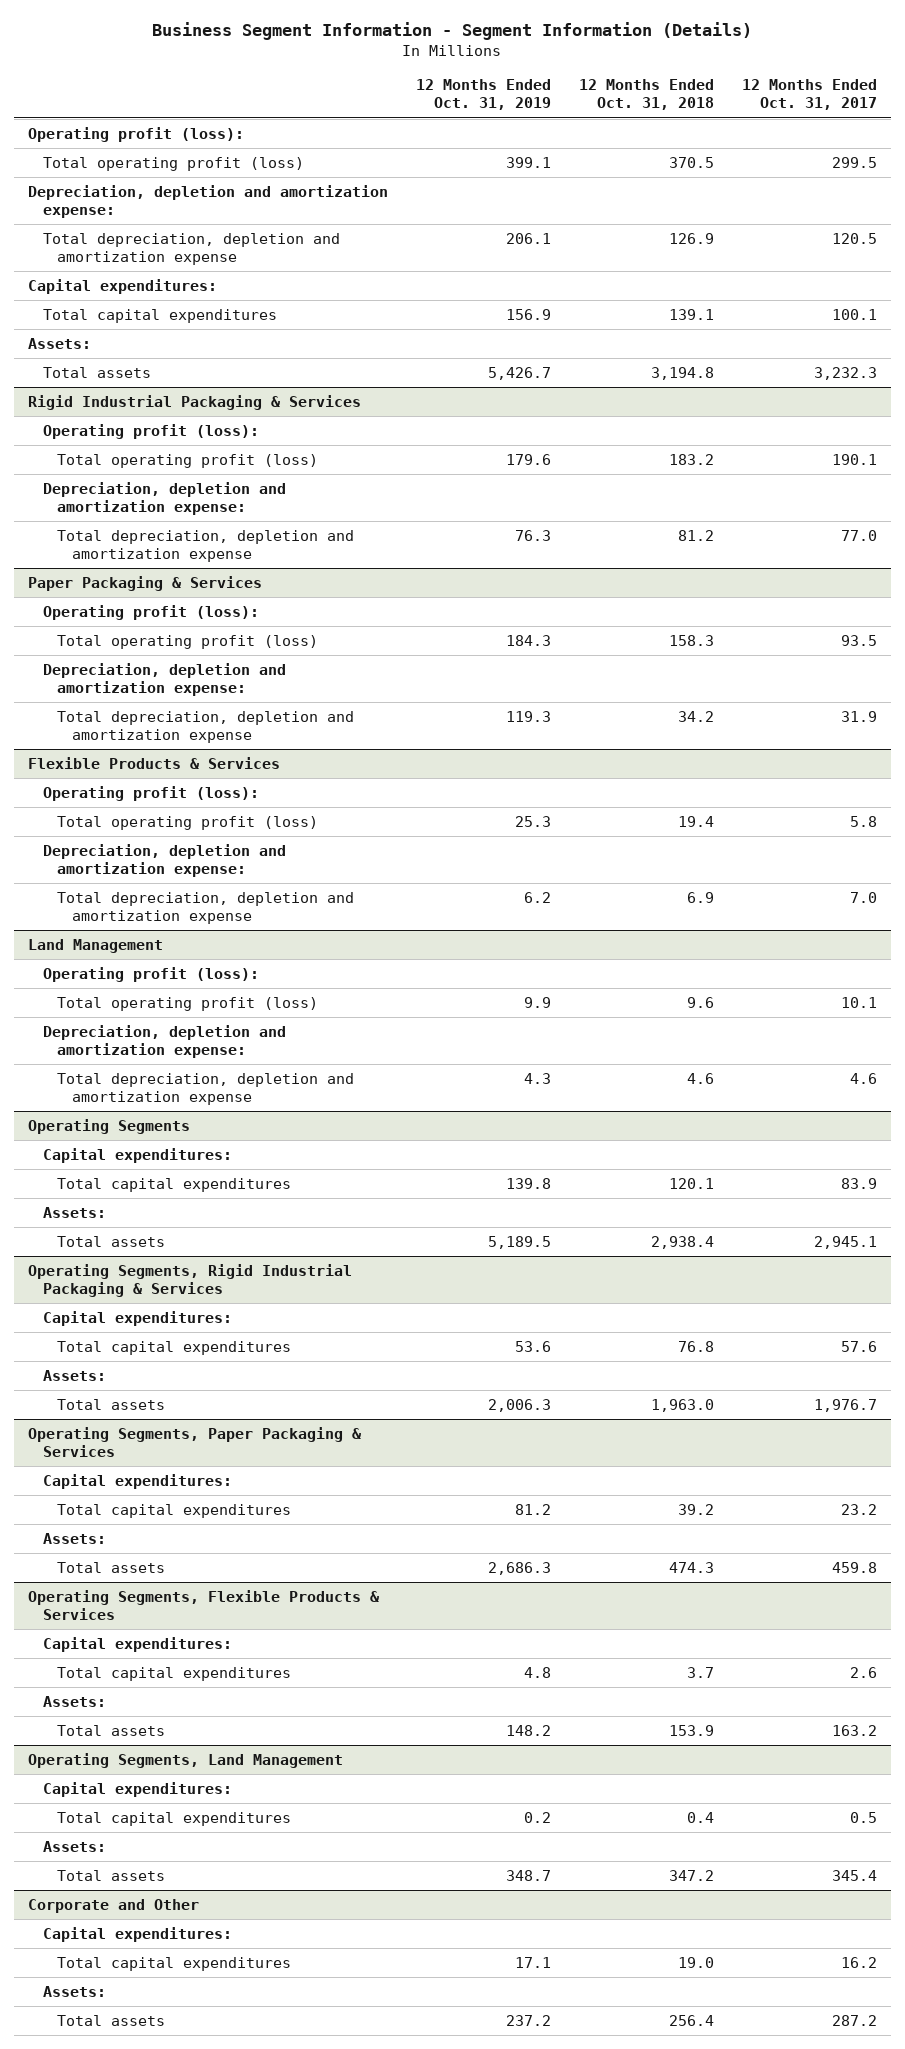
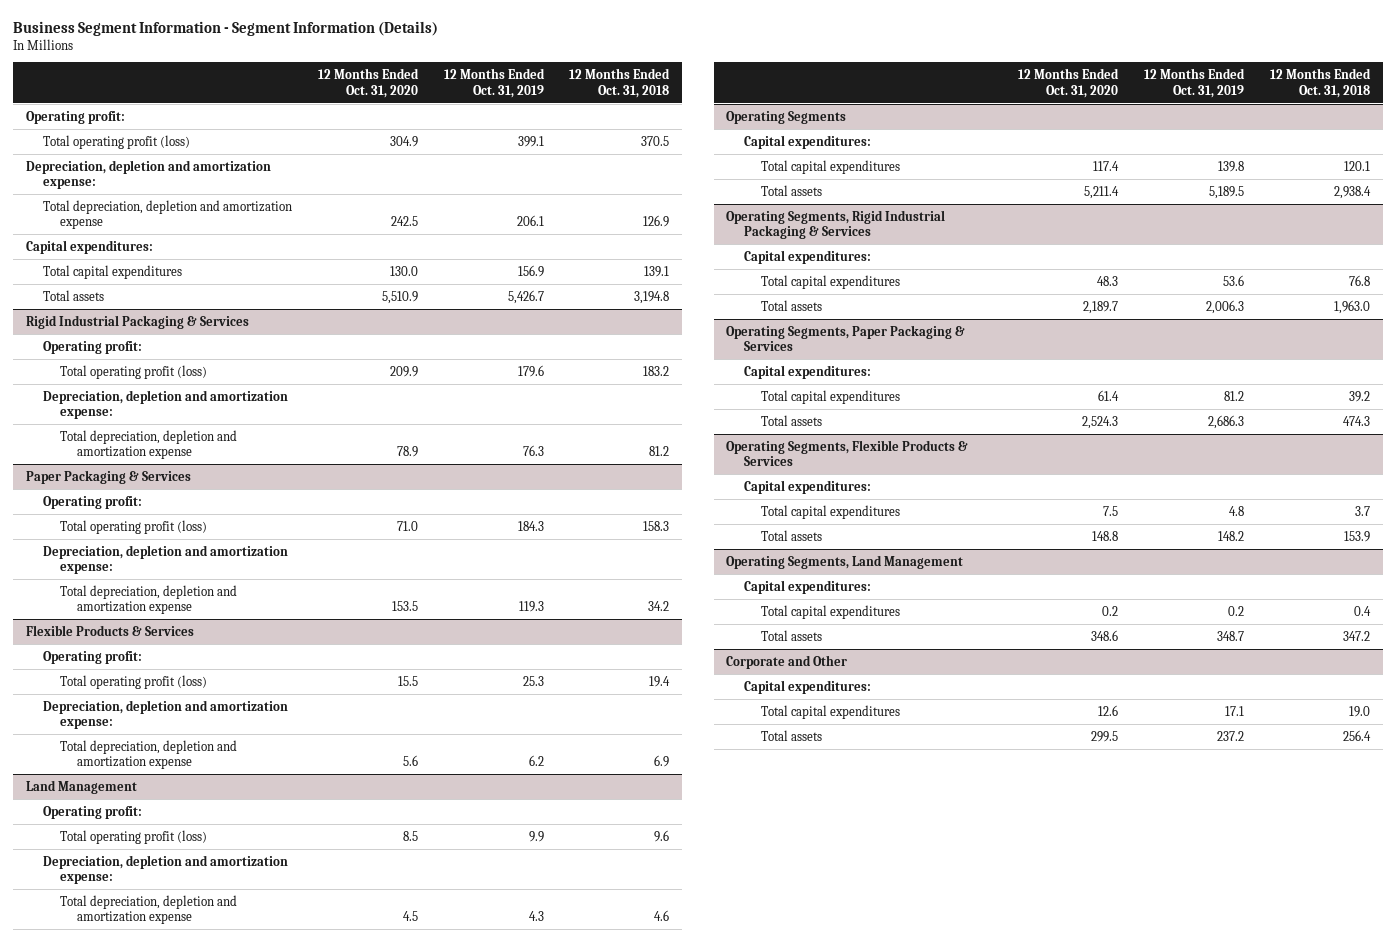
[741,79,877,111] 12 Months Ended Oct. 31, 2017 -> none
none -> [317,68,419,98] 12 Months Ended Oct. 31, 2020
[27,126,244,142] Operating profit (loss): -> [25,110,125,124] Operating profit:
[27,337,91,349] Assets: -> none
[42,423,259,439] Operating profit (loss): -> [43,340,143,354] Operating profit:
[42,604,259,620] Operating profit (loss): -> [43,495,143,509] Operating profit:
[42,785,259,801] Operating profit (loss): -> [43,650,143,664] Operating profit:
[42,966,259,982] Operating profit (loss): -> [43,805,143,819] Operating profit:
[42,1206,106,1218] Assets: -> none
[42,1369,106,1381] Assets: -> none
[42,1532,106,1544] Assets: -> none
[42,1695,106,1707] Assets: -> none
[42,1840,106,1852] Assets: -> none
[42,1985,106,1997] Assets: -> none

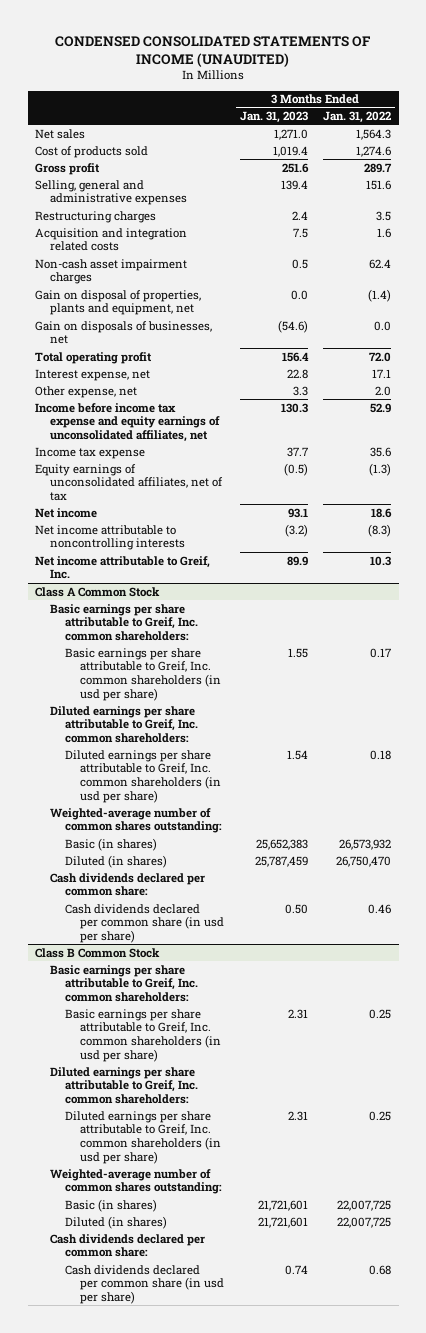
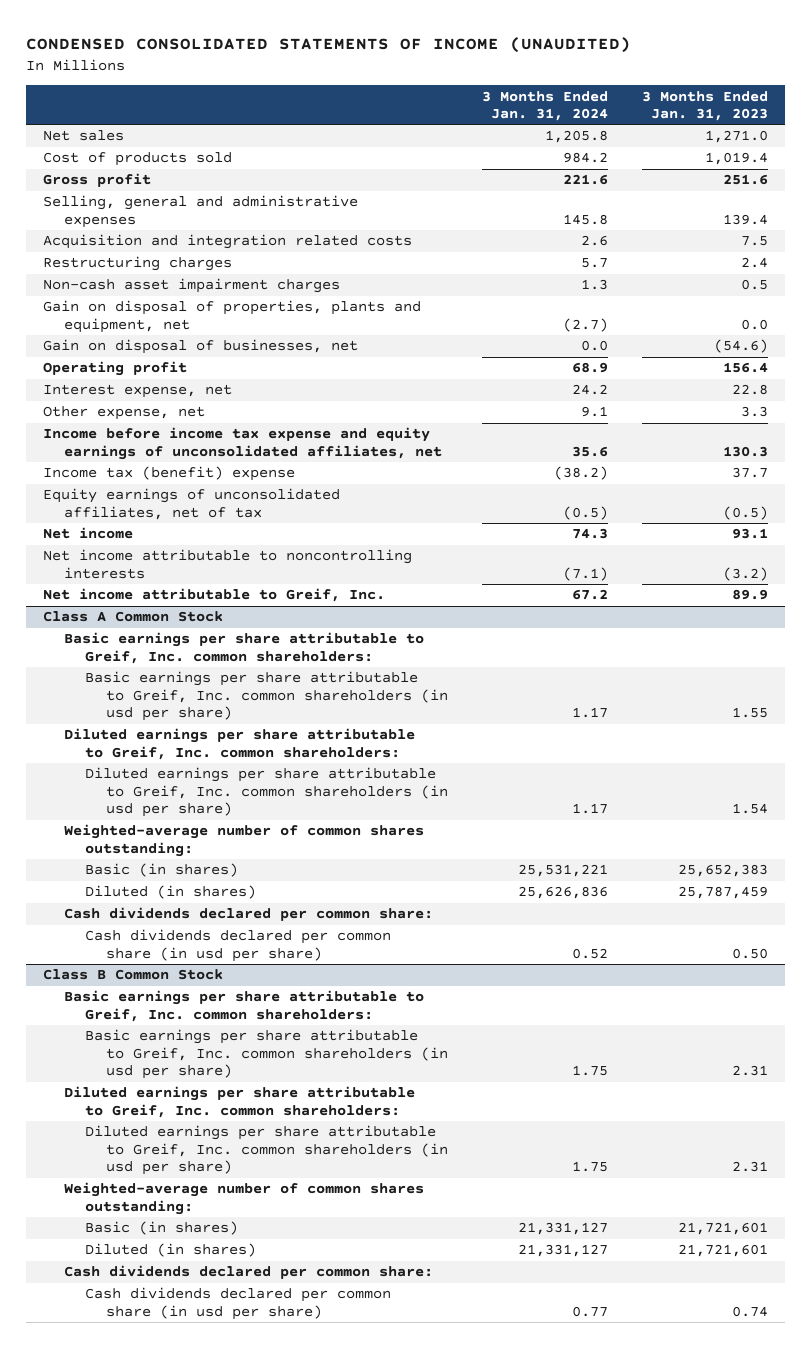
[323,111,392,124] Jan. 31, 2022 -> none
none -> [481,90,608,122] 3 Months Ended Jan. 31, 2024
[35,210,157,223] Restructuring charges -> [42,256,232,272] Restructuring charges
[35,320,213,345] Gain on disposals of businesses, net -> [42,339,358,355] Gain on disposal of businesses, net
[35,351,153,364] Total operating profit -> [42,361,187,377] Operating profit
[35,446,146,459] Income tax expense -> [42,466,295,482] Income tax (benefit) expense

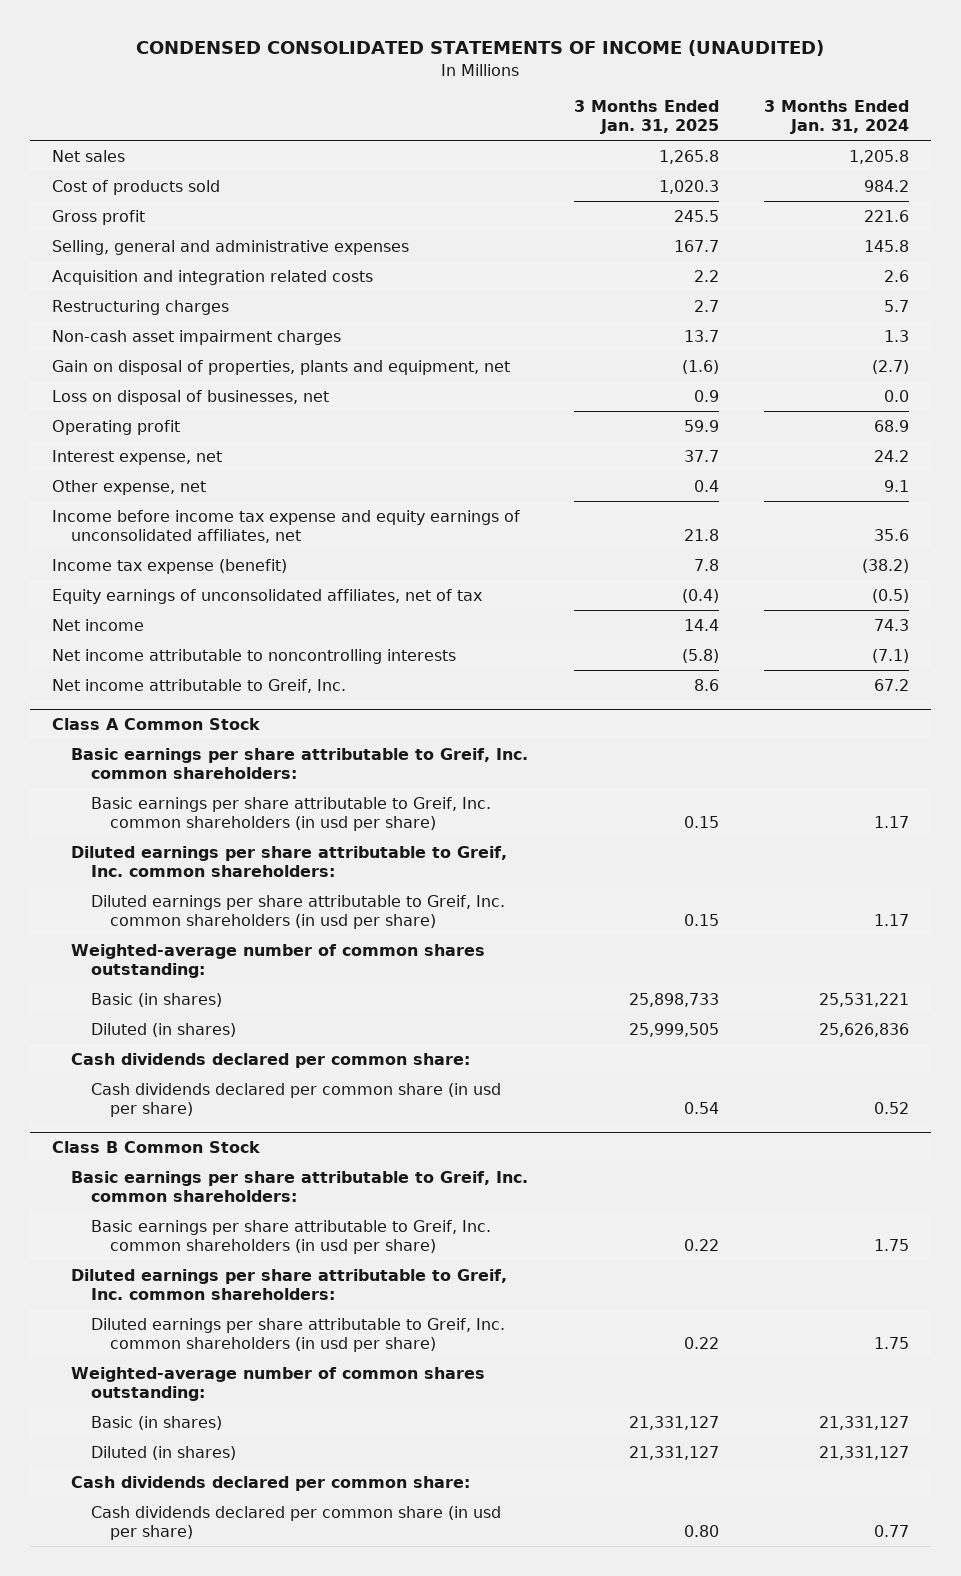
[641,90,768,122] 3 Months Ended Jan. 31, 2023 -> none
none -> [573,100,719,135] 3 Months Ended Jan. 31, 2025
[42,339,358,355] Gain on disposal of businesses, net -> [52,389,330,405] Loss on disposal of businesses, net
[42,466,295,482] Income tax (benefit) expense -> [52,558,288,574] Income tax expense (benefit)

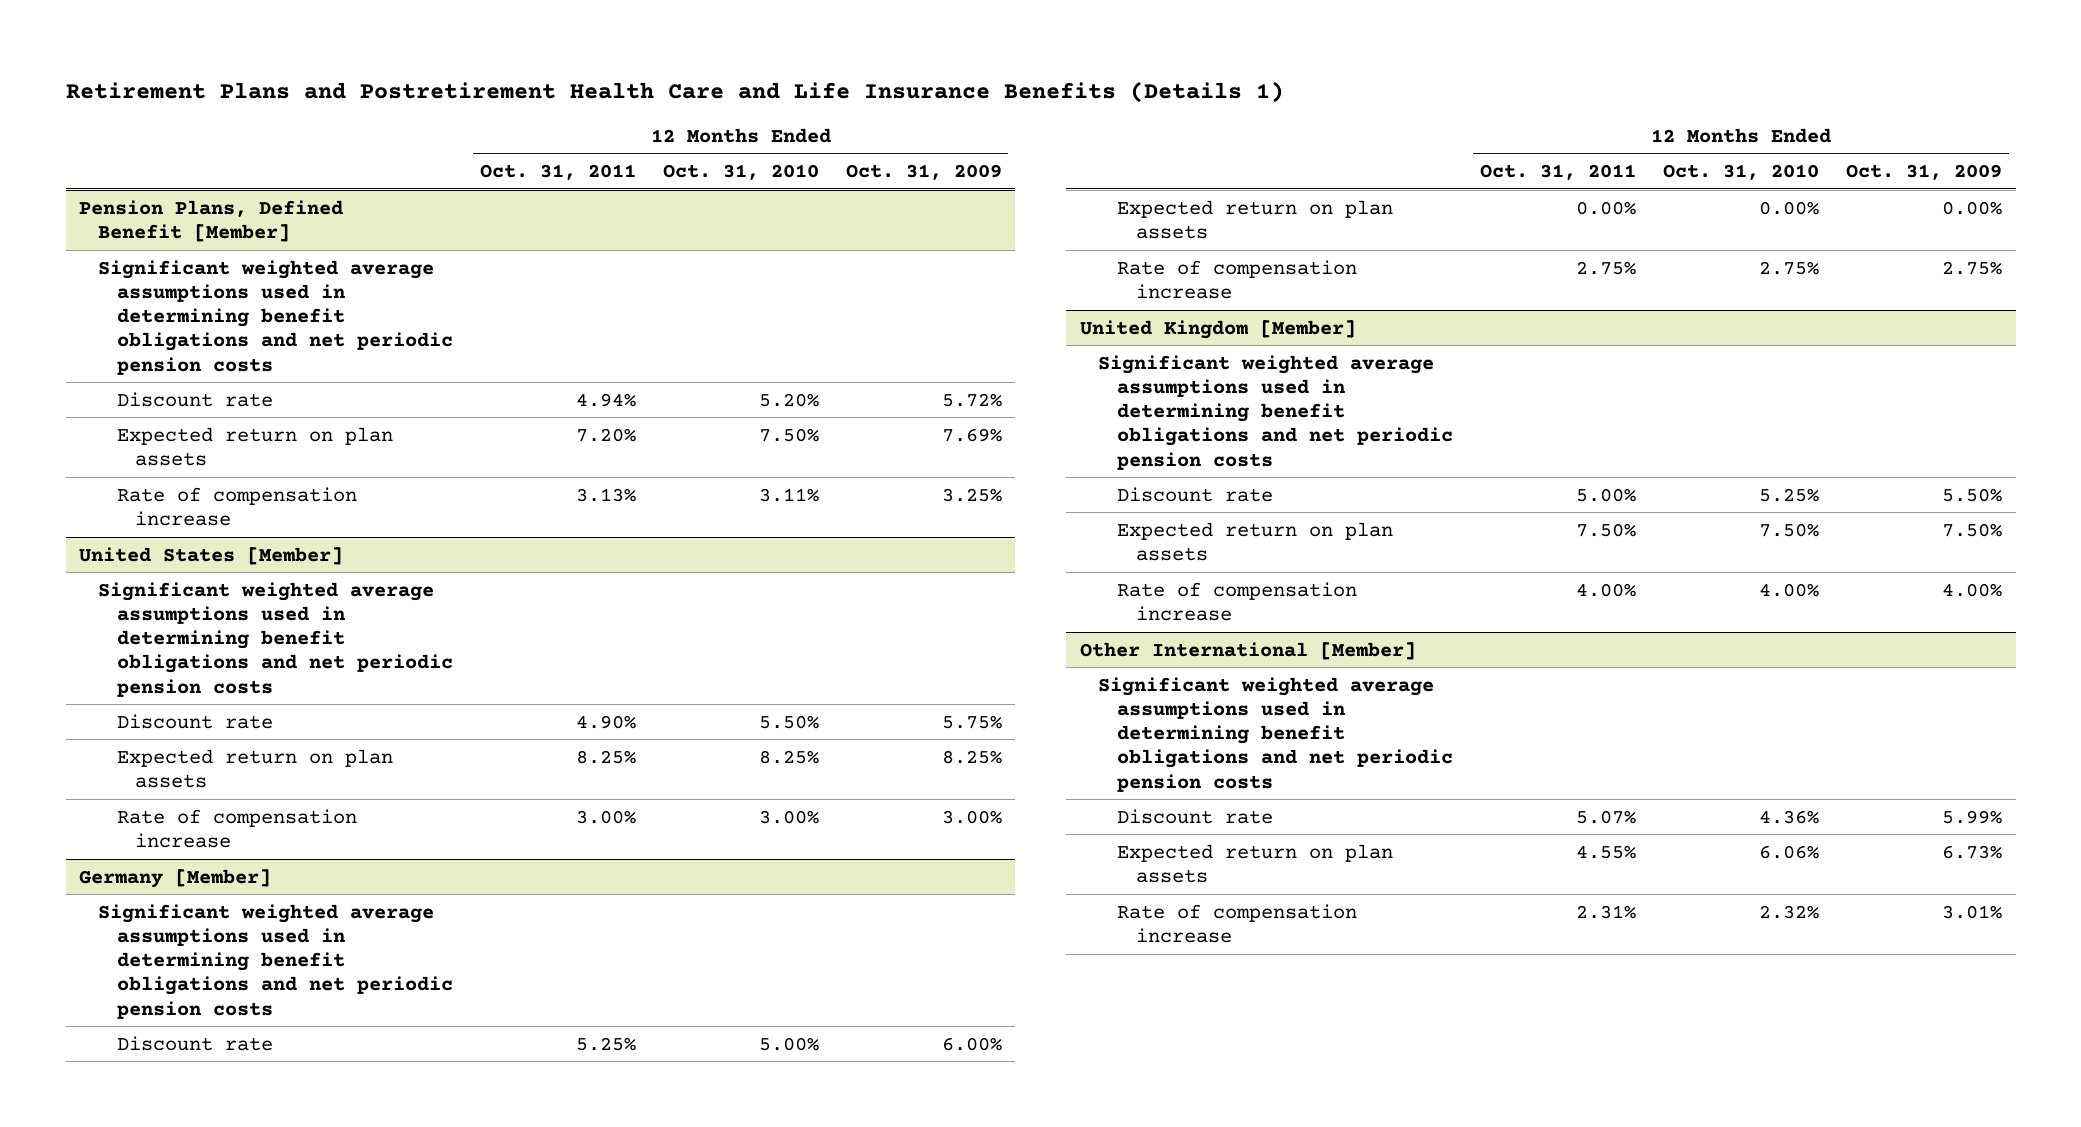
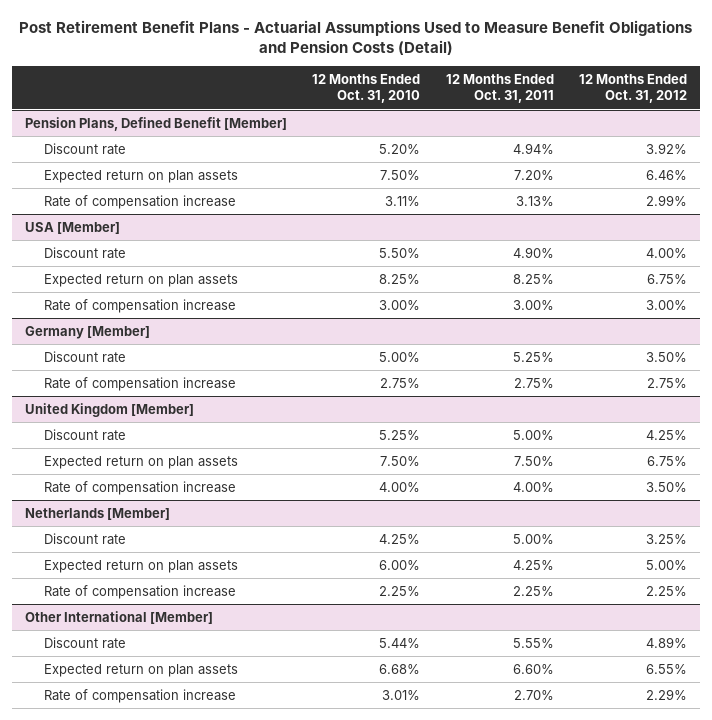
[65,80,1284,103] Retirement Plans and Postretirement Health Care and Life Insurance Benefits (Details 1) -> [18,19,692,56] Post Retirement Benefit Plans - Actuarial Assumptions Used to Measure Benefit Obligations and Pension Costs (Detail)
[845,164,1002,181] Oct. 31, 2009 -> none
none -> [578,74,687,104] 12 Months Ended Oct. 31, 2012
[98,259,453,375] Significant weighted average assumptions used in determining benefit obligations and net periodic pension costs -> none
[79,546,344,565] United States [Member] -> none
[98,581,453,697] Significant weighted average assumptions used in determining benefit obligations and net periodic pension costs -> none
none -> [24,221,120,234] USA [Member]
[98,903,453,1019] Significant weighted average assumptions used in determining benefit obligations and net periodic pension costs -> none
[1117,199,1394,239] Expected return on plan assets -> none
[1098,354,1454,470] Significant weighted average assumptions used in determining benefit obligations and net periodic pension costs -> none
none -> [24,507,170,520] Netherlands [Member]
none -> [44,532,127,545] Discount rate
none -> [44,559,239,573] Expected return on plan assets
none -> [44,584,237,599] Rate of compensation increase
[1098,676,1454,792] Significant weighted average assumptions used in determining benefit obligations and net periodic pension costs -> none
[1576,809,1637,824] 5.07% -> [512,637,554,648] 5.55%
[1759,809,1820,824] 4.36% -> [379,637,421,648] 5.44%
[1576,844,1637,859] 4.55% -> [512,663,554,674] 6.60%
[1759,844,1820,859] 6.06% -> [379,663,421,674] 6.68%
[1576,904,1637,919] 2.31% -> [513,689,554,700] 2.70%
[1759,904,1820,919] 2.32% -> [382,689,421,700] 3.01%

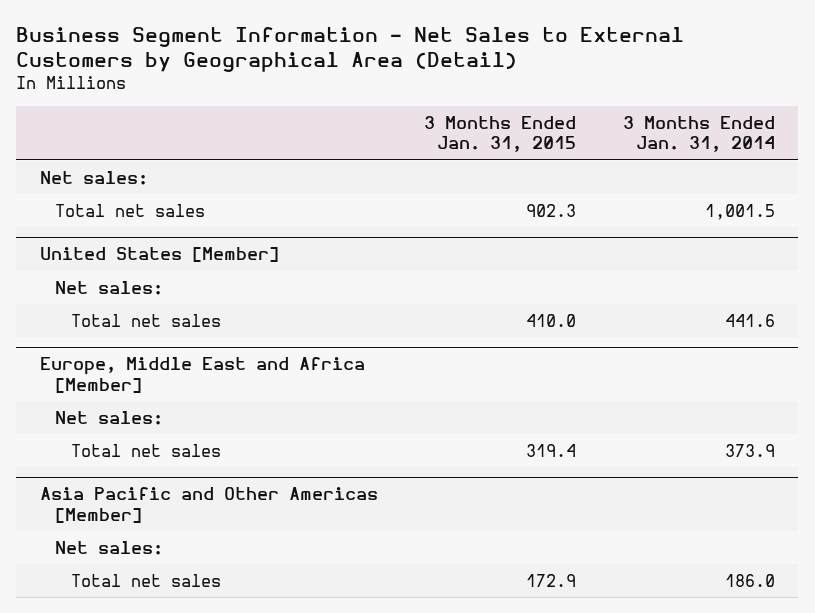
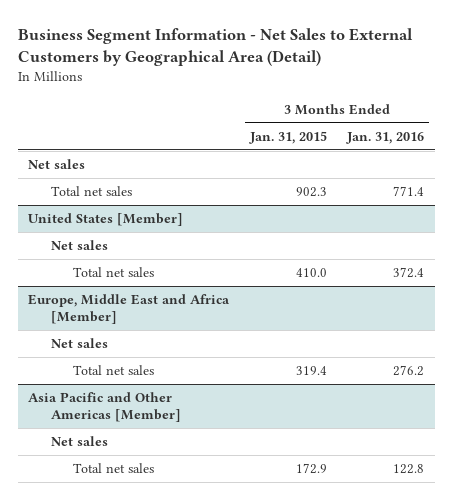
[623,115,776,153] 3 Months Ended Jan. 31, 2014 -> none
none -> [346,131,425,144] Jan. 31, 2016
[39,170,148,185] Net sales: -> [28,159,86,170] Net sales
[55,280,164,295] Net sales: -> [50,240,108,251] Net sales
[55,410,164,425] Net sales: -> [50,338,108,349] Net sales
[55,540,164,555] Net sales: -> [50,436,108,447] Net sales

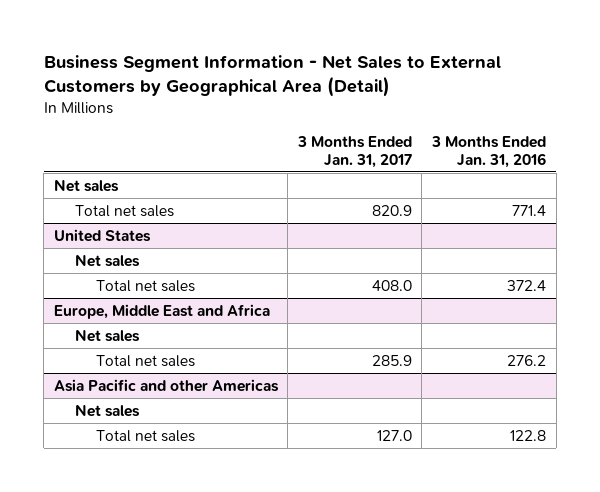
[248,130,327,144] Jan. 31, 2015 -> none
none -> [296,135,412,168] 3 Months Ended Jan. 31, 2017
[28,213,184,227] United States [Member] -> [53,228,151,242] United States
[28,294,231,324] Europe, Middle East and Africa [Member] -> [53,303,270,319] Europe, Middle East and Africa
[28,392,181,422] Asia Pacific and Other Americas [Member] -> [53,378,279,392] Asia Pacific and other Americas

